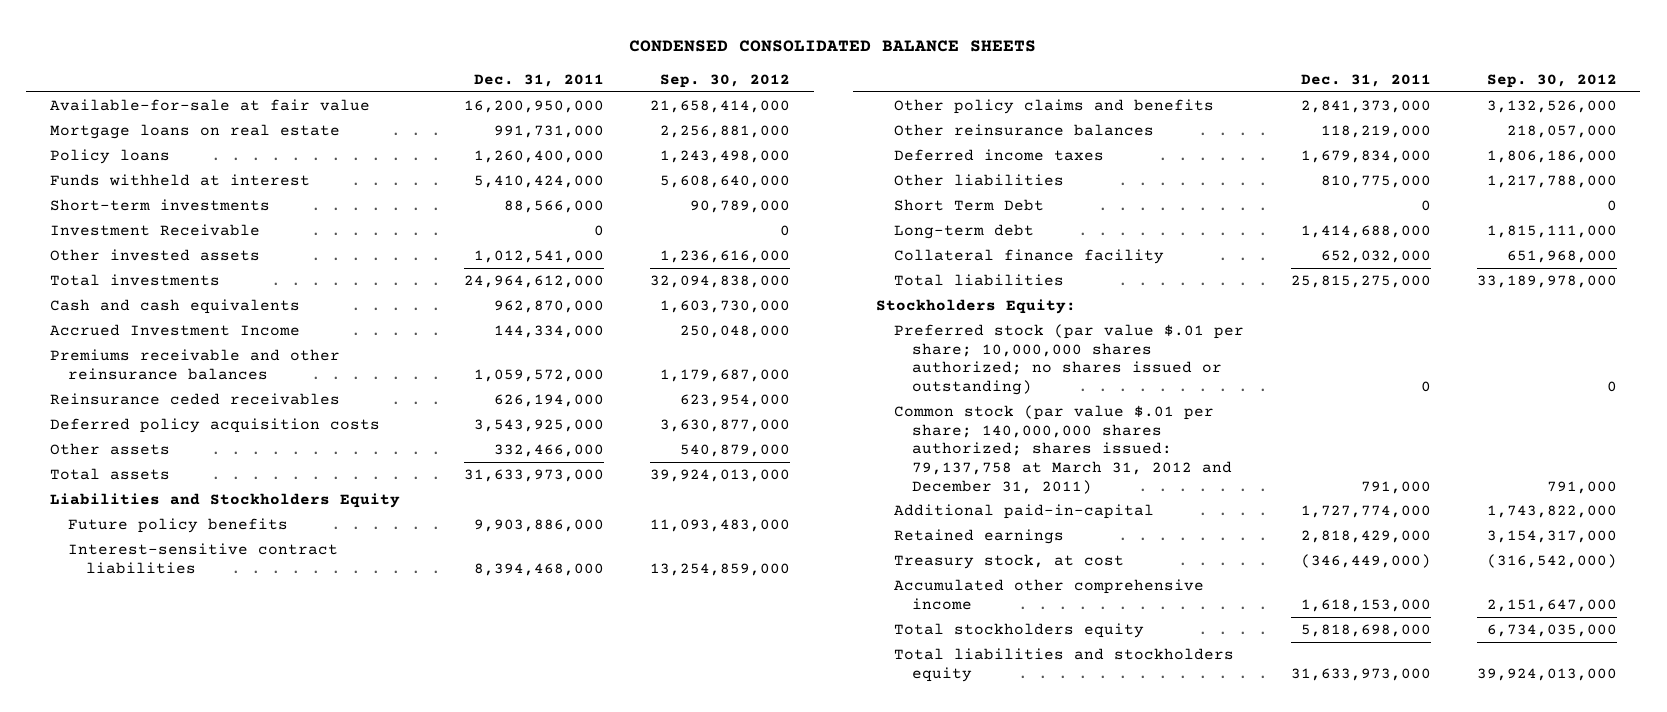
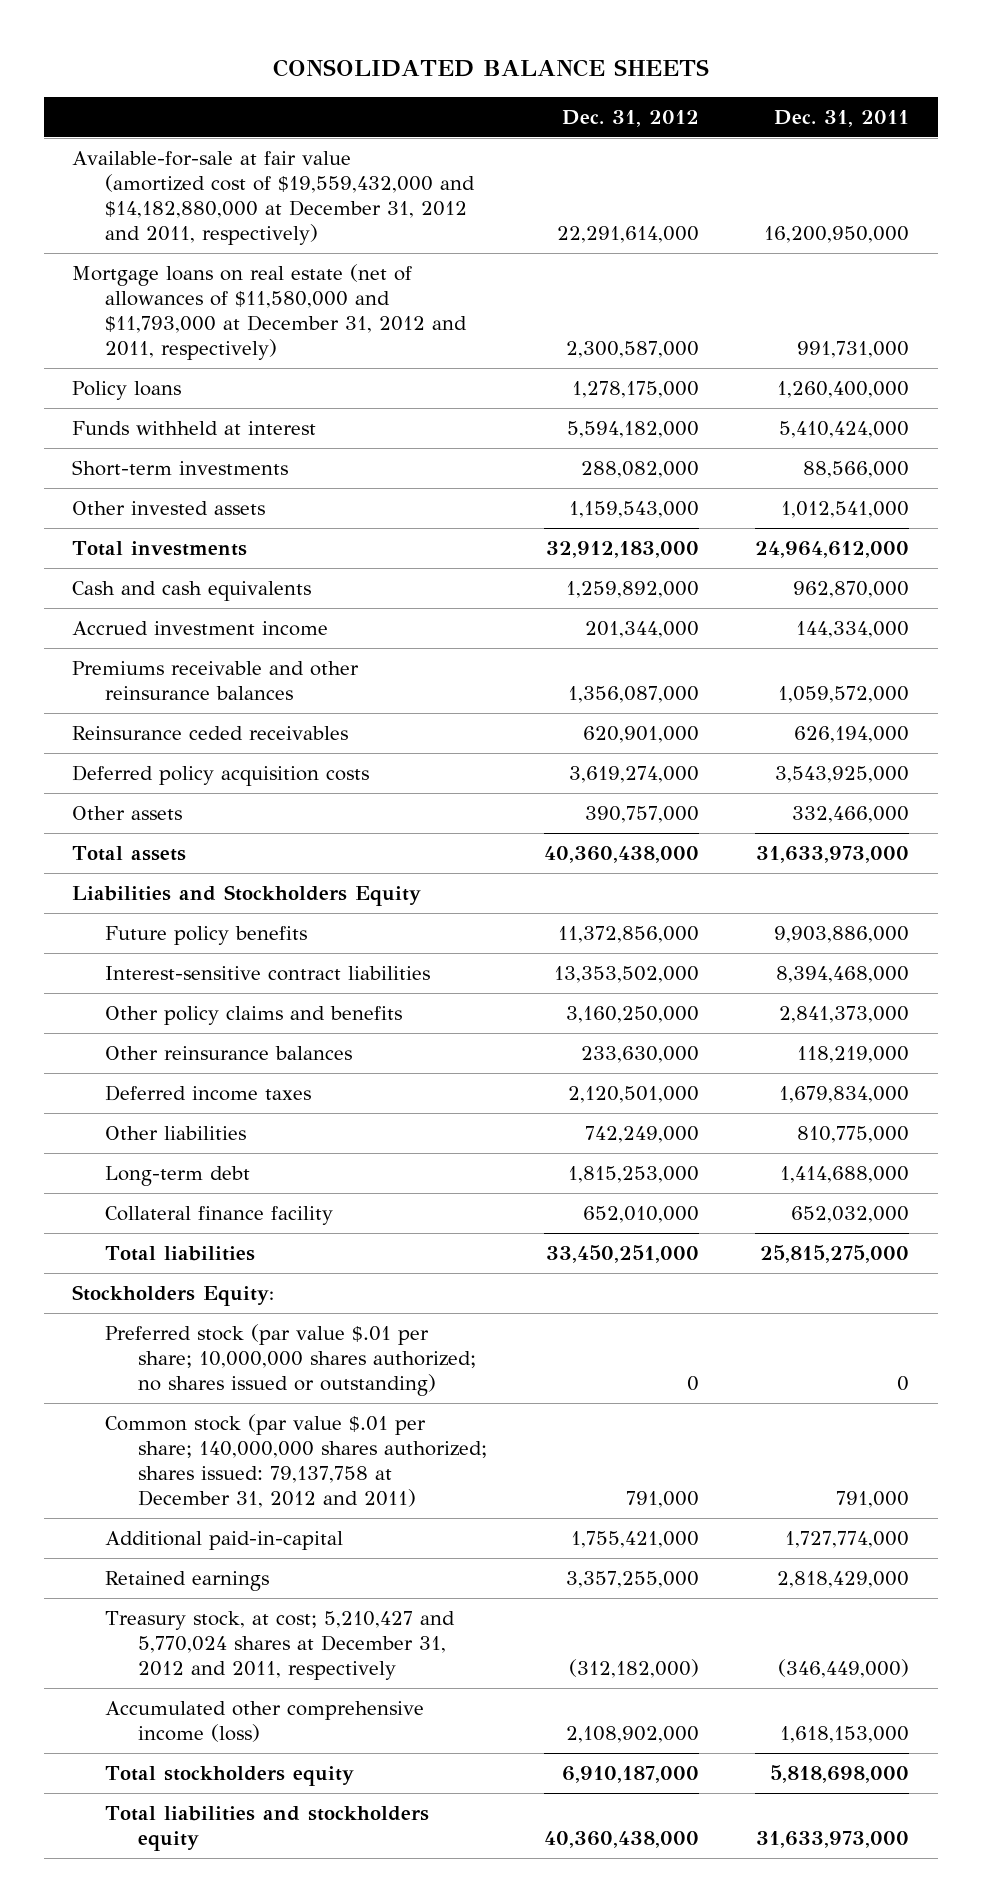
[629,39,1037,52] CONDENSED CONSOLIDATED BALANCE SHEETS -> [272,58,709,77] CONSOLIDATED BALANCE SHEETS
[660,73,791,88] Sep. 30, 2012 -> none
none -> [561,109,699,127] Dec. 31, 2012
[49,99,370,112] Available-for-sale at fair value -> [72,151,476,245] Available-for-sale at fair value (amortized cost of $19,559,432,000 and $14,182,880,000 at December 31, 2012 and 2011, respectively)
[49,124,340,140] Mortgage loans on real estate -> [72,264,468,360] Mortgage loans on real estate (net of allowances of $11,580,000 and $11,793,000 at December 31, 2012 and 2011, respectively)
[49,224,260,237] Investment Receivable -> none
[49,324,300,337] Accrued Investment Income -> [72,621,329,637] Accrued investment income
[894,199,1045,212] Short Term Debt -> none
[894,405,1233,494] Common stock (par value $.01 per share; 140,000,000 shares authorized; shares issued: 79,137,758 at March 31, 2012 and December 31, 2011) -> [105,1414,487,1508] Common stock (par value $.01 per share; 140,000,000 shares authorized; shares issued: 79,137,758 at December 31, 2012 and 2011)
[894,554,1125,570] Treasury stock, at cost -> [105,1611,456,1680] Treasury stock, at cost; 5,210,427 and 5,770,024 shares at December 31, 2012 and 2011, respectively
[894,579,1205,610] Accumulated other comprehensive income -> [105,1701,425,1743] Accumulated other comprehensive income (loss)

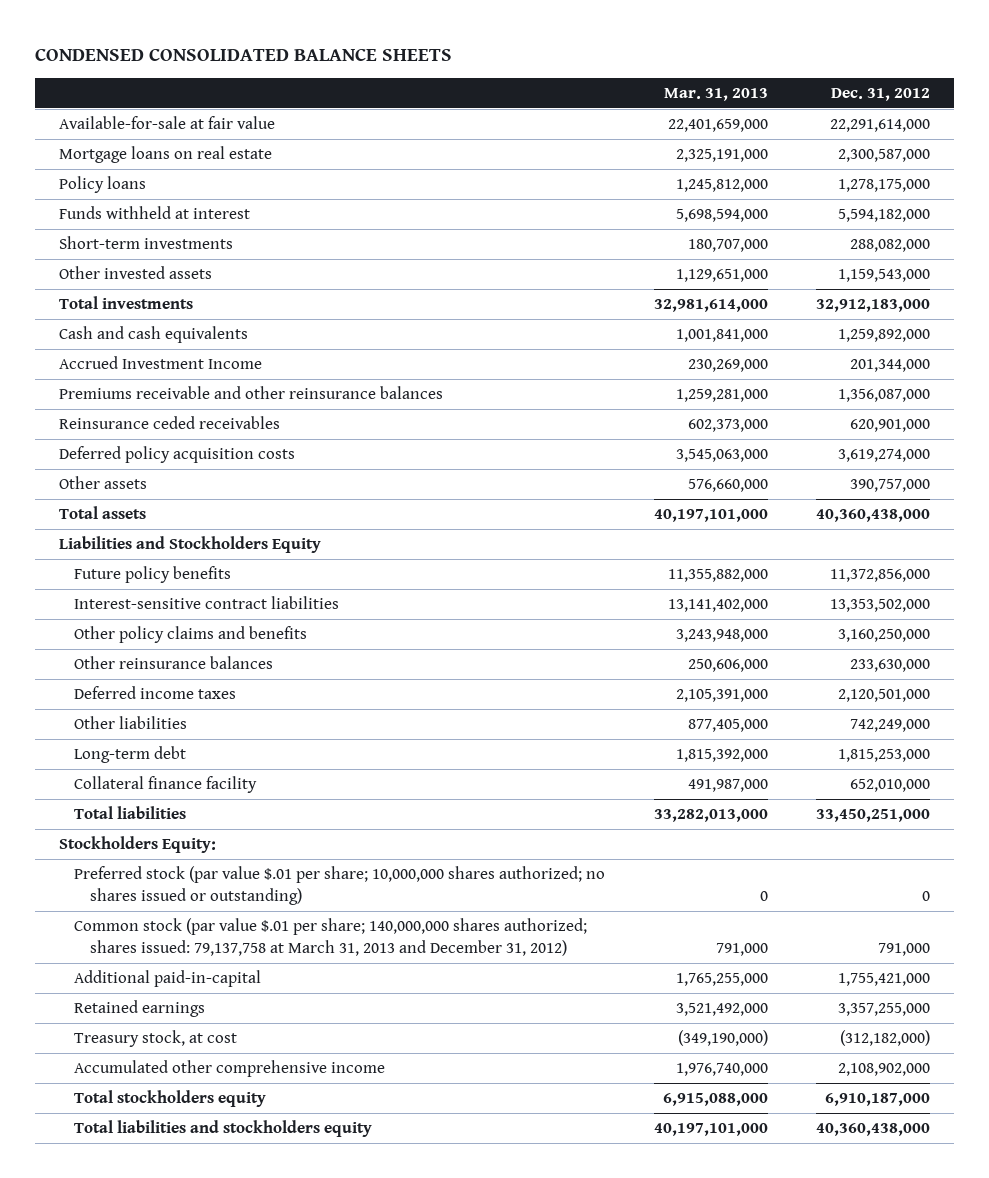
[272,58,709,77] CONSOLIDATED BALANCE SHEETS -> [34,47,452,61] CONDENSED CONSOLIDATED BALANCE SHEETS
[774,109,910,127] Dec. 31, 2011 -> none
none -> [663,87,768,101] Mar. 31, 2013
[72,151,476,245] Available-for-sale at fair value (amortized cost of $19,559,432,000 and $14,182,880,000 at December 31, 2012 and 2011, respectively) -> [58,116,275,130] Available-for-sale at fair value
[72,264,468,360] Mortgage loans on real estate (net of allowances of $11,580,000 and $11,793,000 at December 31, 2012 and 2011, respectively) -> [58,146,272,164] Mortgage loans on real estate
[72,621,329,637] Accrued investment income -> [58,356,262,370] Accrued Investment Income
[105,1414,487,1508] Common stock (par value $.01 per share; 140,000,000 shares authorized; shares issued: 79,137,758 at December 31, 2012 and 2011) -> [74,918,588,956] Common stock (par value $.01 per share; 140,000,000 shares authorized; shares issued: 79,137,758 at March 31, 2013 and December 31, 2012)
[105,1611,456,1680] Treasury stock, at cost; 5,210,427 and 5,770,024 shares at December 31, 2012 and 2011, respectively -> [74,1030,238,1048] Treasury stock, at cost
[105,1701,425,1743] Accumulated other comprehensive income (loss) -> [74,1060,386,1078] Accumulated other comprehensive income

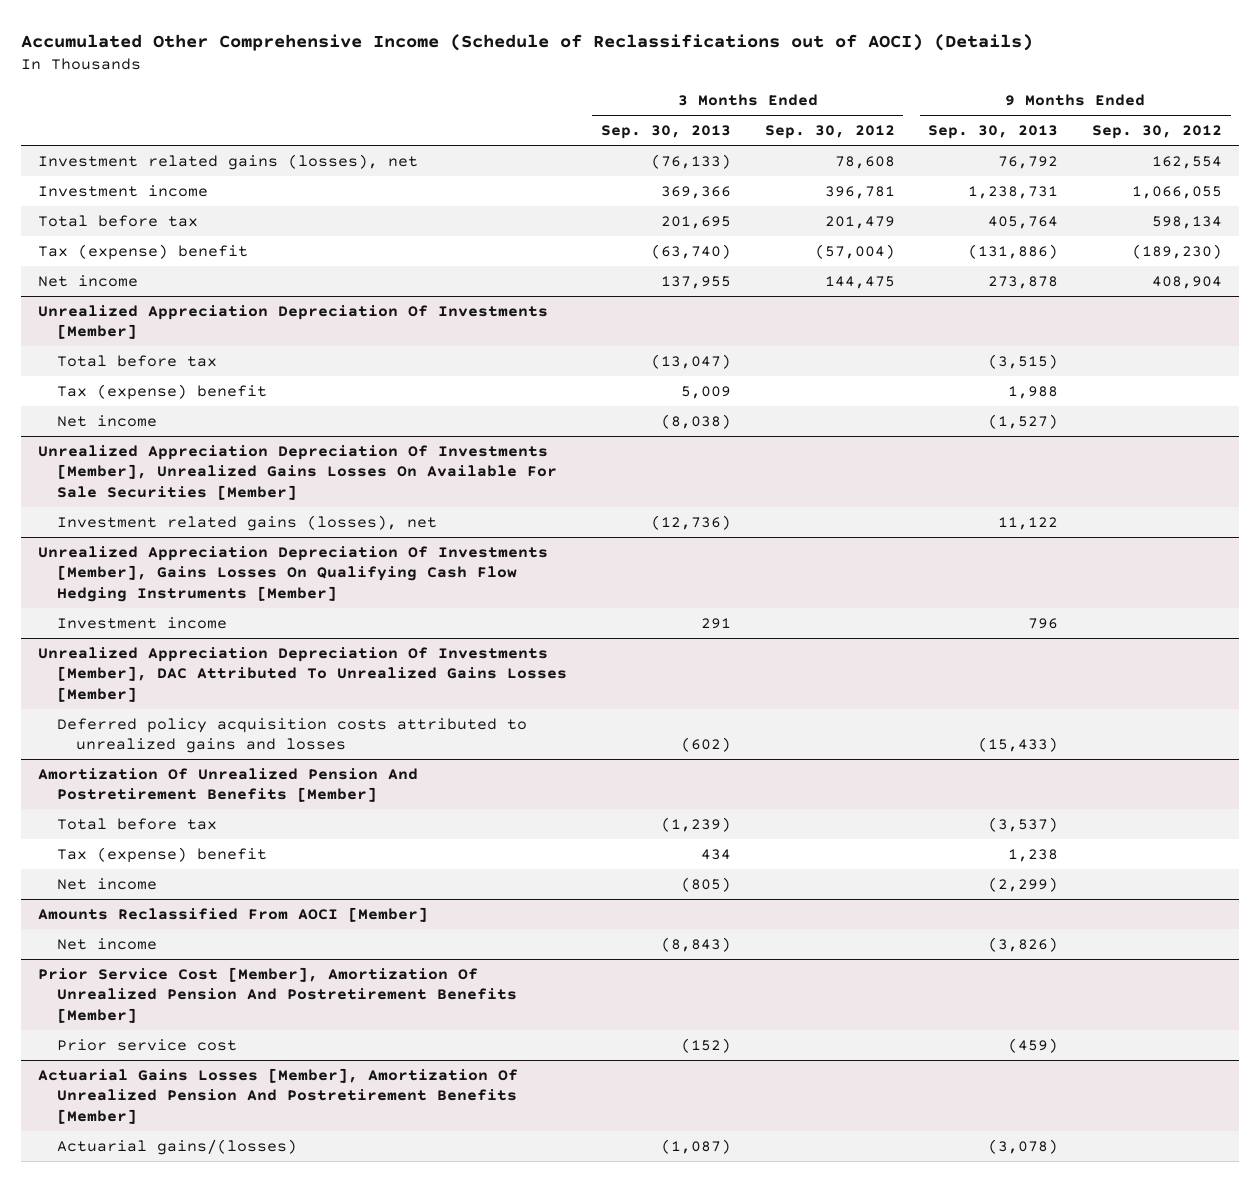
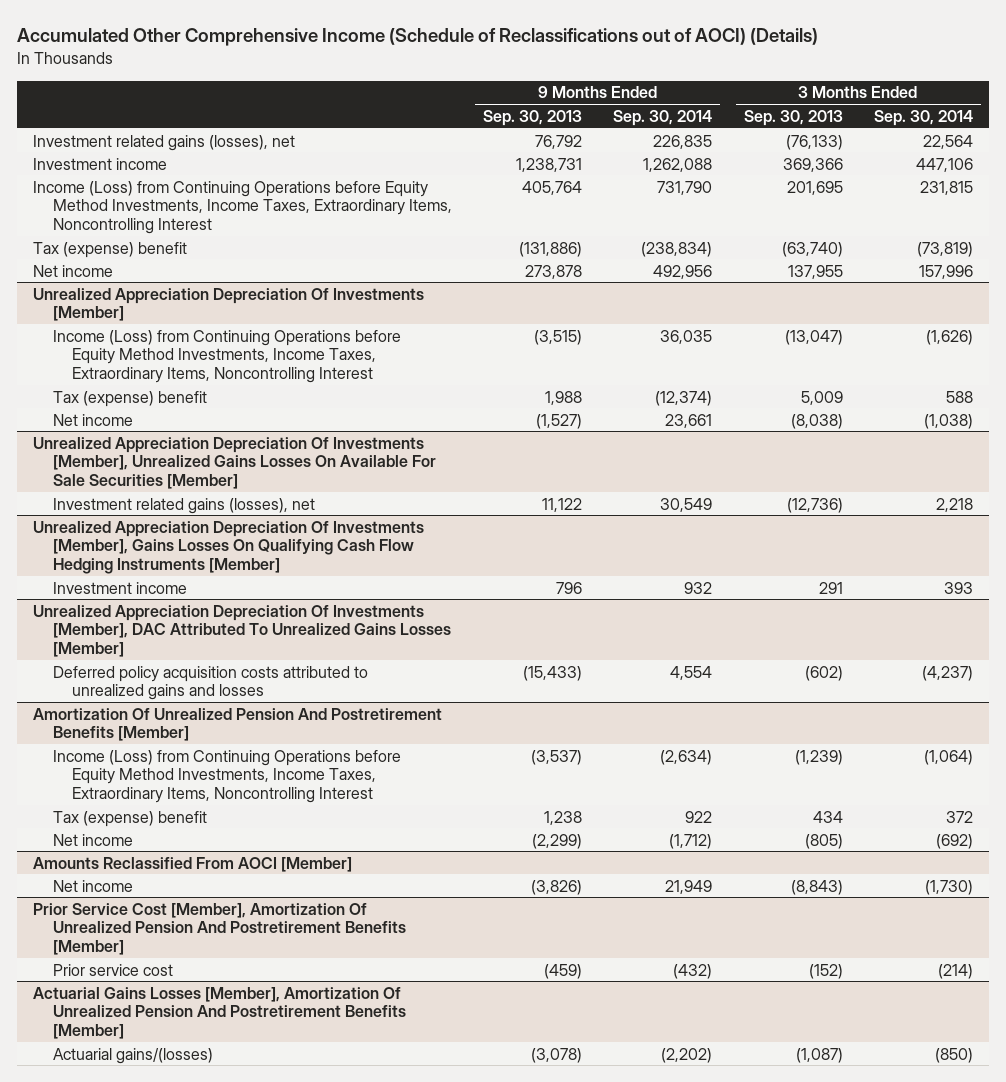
[764,125,895,140] Sep. 30, 2012 -> none
[1092,125,1223,140] Sep. 30, 2012 -> none
none -> [613,109,713,126] Sep. 30, 2014
none -> [873,109,973,126] Sep. 30, 2014
[38,214,199,227] Total before tax -> [32,180,452,235] Income (Loss) from Continuing Operations before Equity Method Investments, Income Taxes, Extraordinary Items, Noncontrolling Interest
[56,354,217,367] Total before tax -> [52,329,401,384] Income (Loss) from Continuing Operations before Equity Method Investments, Income Taxes, Extraordinary Items, Noncontrolling Interest
[56,817,217,830] Total before tax -> [52,749,401,804] Income (Loss) from Continuing Operations before Equity Method Investments, Income Taxes, Extraordinary Items, Noncontrolling Interest

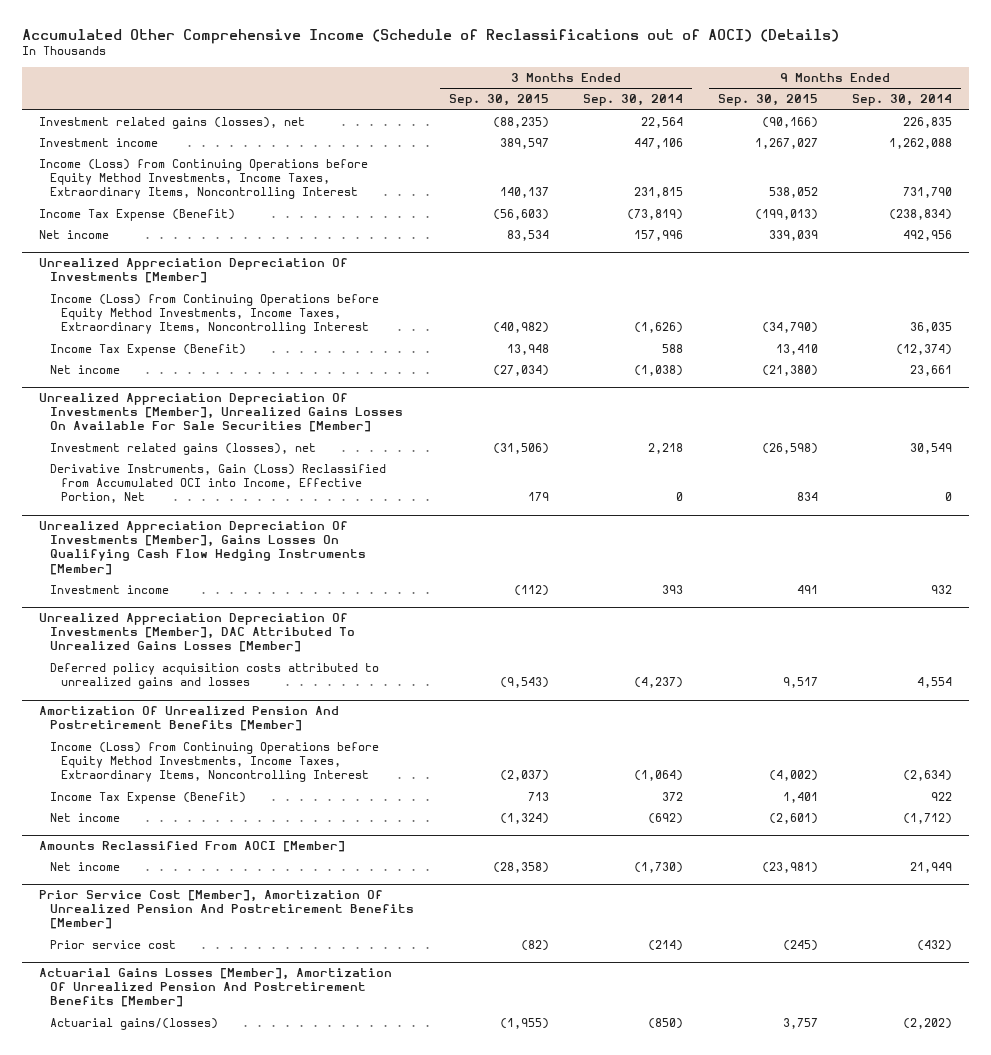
[482,109,582,126] Sep. 30, 2013 -> none
[743,109,843,126] Sep. 30, 2013 -> none
none -> [448,94,549,107] Sep. 30, 2015
none -> [717,94,818,107] Sep. 30, 2015
[32,241,187,258] Tax (expense) benefit -> [38,209,235,222] Income Tax Expense (Benefit)
[52,390,207,407] Tax (expense) benefit -> [50,344,247,357] Income Tax Expense (Benefit)
none -> [50,464,387,504] Derivative Instruments, Gain (Loss) Reclassified from Accumulated OCI into Income, Effective Portion, Net
[52,810,207,827] Tax (expense) benefit -> [50,792,247,805] Income Tax Expense (Benefit)

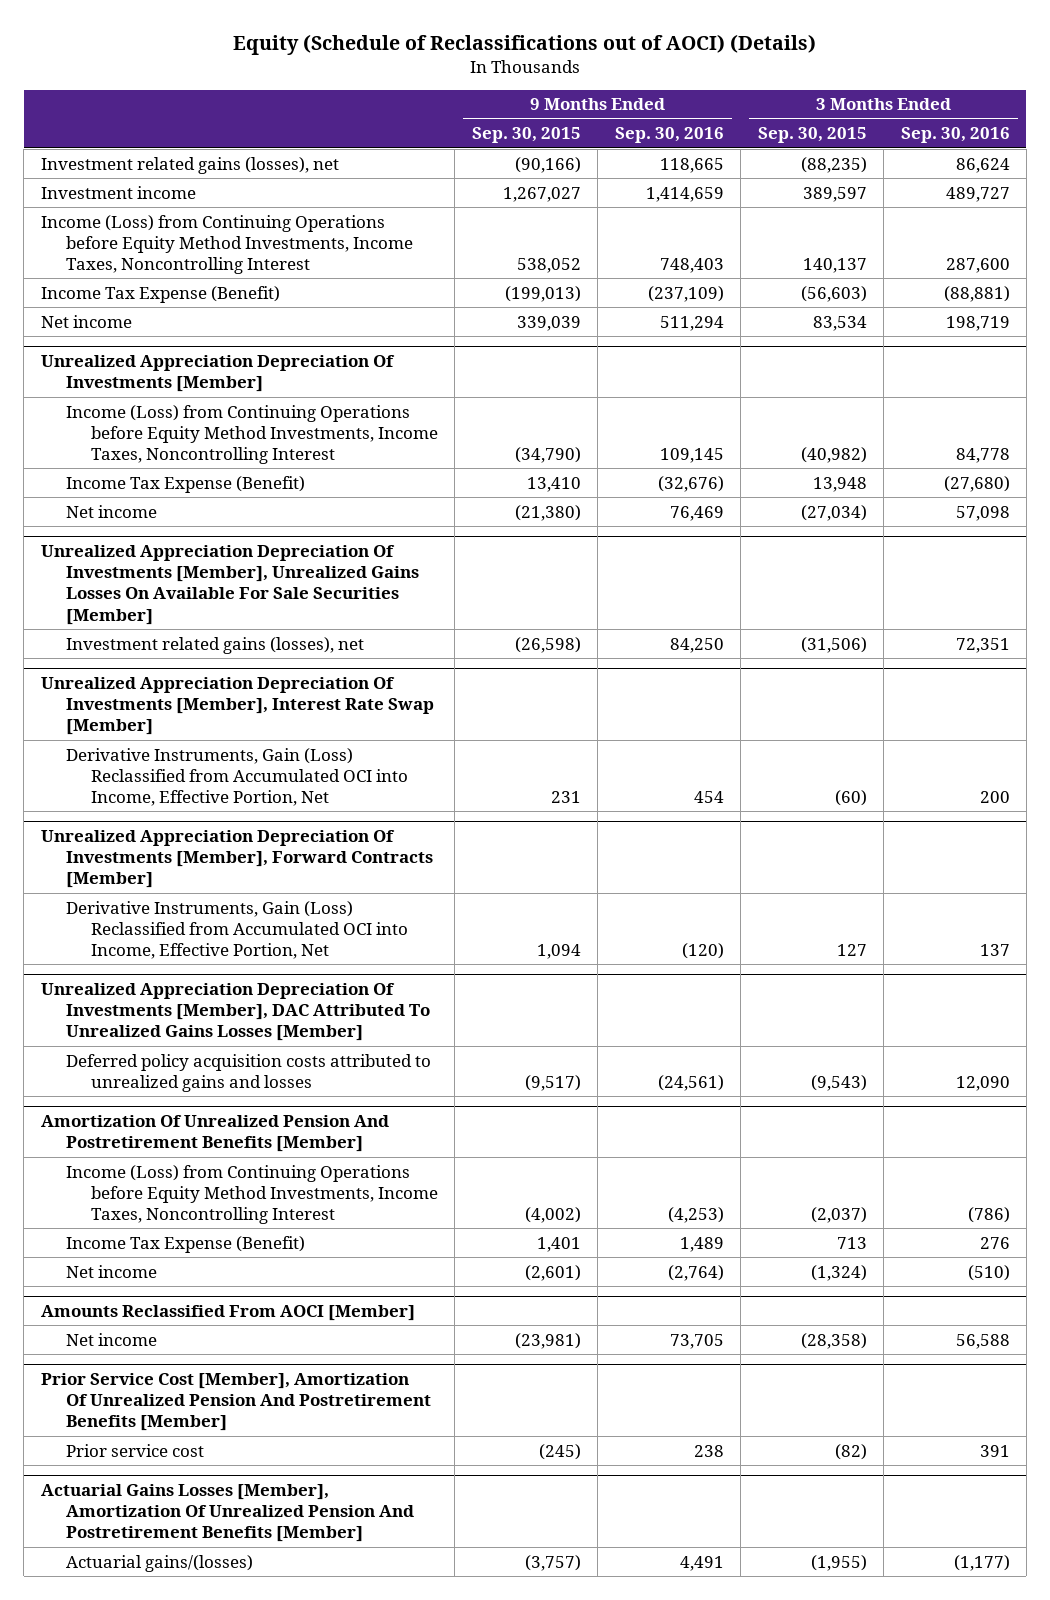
[21,28,839,44] Accumulated Other Comprehensive Income (Schedule of Reclassifications out of AOCI) (Details) -> [233,34,817,56] Equity (Schedule of Reclassifications out of AOCI) (Details)
[583,94,684,107] Sep. 30, 2014 -> none
[852,94,953,107] Sep. 30, 2014 -> none
none -> [614,127,724,144] Sep. 30, 2016
none -> [900,127,1010,144] Sep. 30, 2016
[38,159,368,200] Income (Loss) from Continuing Operations before Equity Method Investments, Income Taxes, Extraordinary Items, Noncontrolling Interest -> [40,214,413,274] Income (Loss) from Continuing Operations before Equity Method Investments, Income Taxes, Noncontrolling Interest
[50,294,380,335] Income (Loss) from Continuing Operations before Equity Method Investments, Income Taxes, Extraordinary Items, Noncontrolling Interest -> [65,404,438,464] Income (Loss) from Continuing Operations before Equity Method Investments, Income Taxes, Noncontrolling Interest
[38,521,367,575] Unrealized Appreciation Depreciation Of Investments [Member], Gains Losses On Qualifying Cash Flow Hedging Instruments [Member] -> none
[50,585,170,595] Investment income -> none
none -> [40,677,434,736] Unrealized Appreciation Depreciation Of Investments [Member], Interest Rate Swap [Member]
[527,492,549,502] 179 -> [834,789,867,806] (60)
[796,492,818,502] 834 -> [550,790,581,803] 231
none -> [40,830,433,889] Unrealized Appreciation Depreciation Of Investments [Member], Forward Contracts [Member]
none -> [65,900,408,959] Derivative Instruments, Gain (Loss) Reclassified from Accumulated OCI into Income, Effective Portion, Net
[782,677,818,689] 9,517 -> [524,1074,581,1091] (9,517)
[50,742,380,783] Income (Loss) from Continuing Operations before Equity Method Investments, Income Taxes, Extraordinary Items, Noncontrolling Interest -> [65,1164,438,1224] Income (Loss) from Continuing Operations before Equity Method Investments, Income Taxes, Noncontrolling Interest
[782,1018,818,1030] 3,757 -> [524,1554,581,1571] (3,757)

